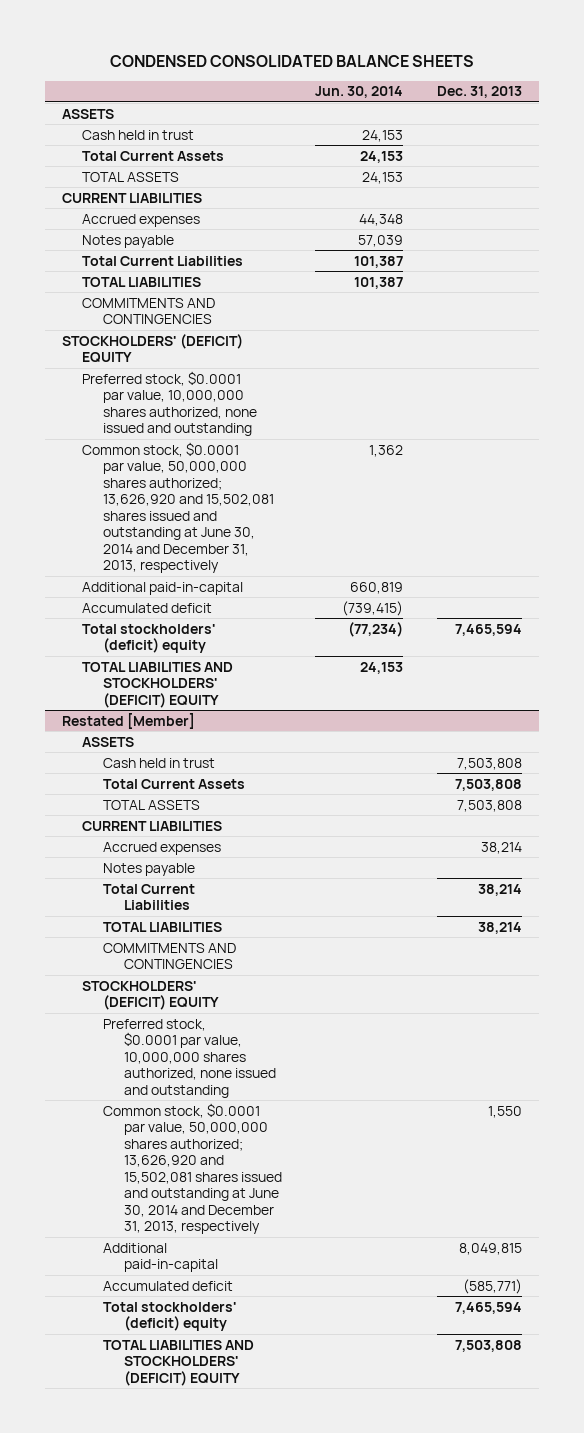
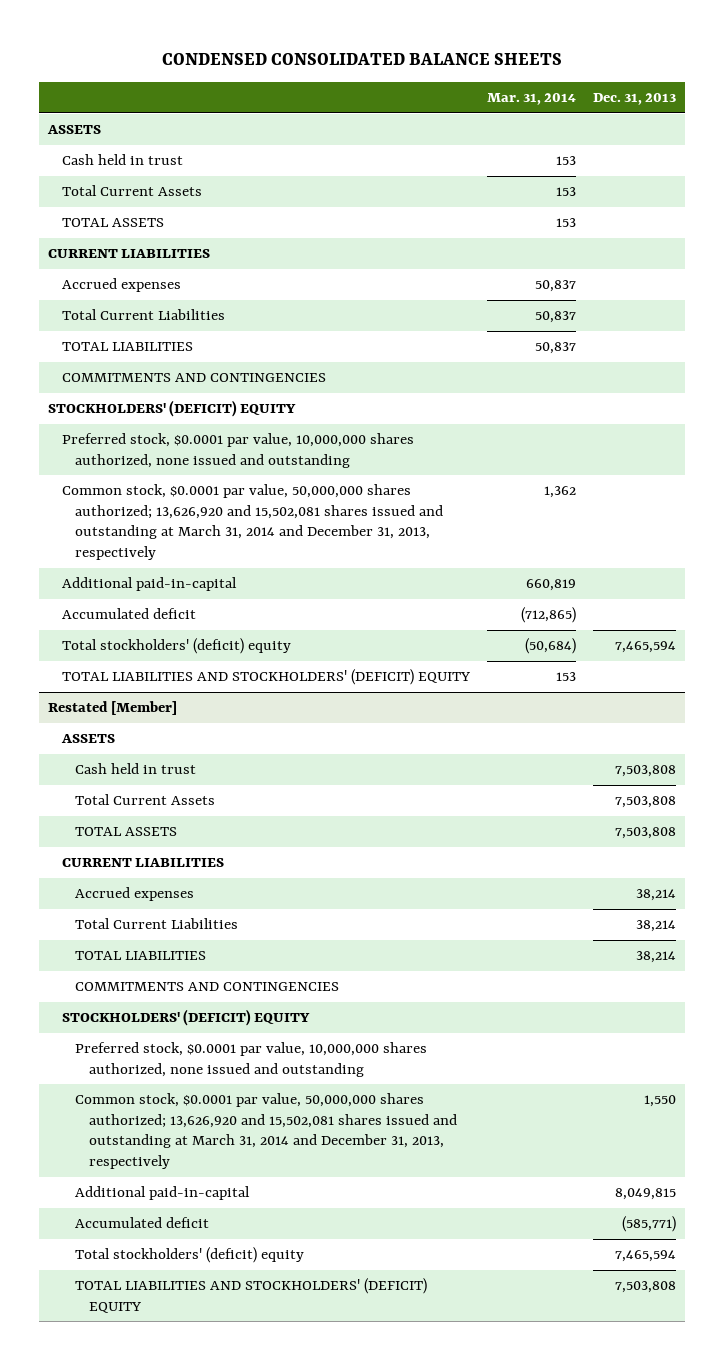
[315,86,404,99] Jun. 30, 2014 -> none
none -> [486,92,576,105] Mar. 31, 2014
[82,234,175,248] Notes payable -> none
[82,441,275,574] Common stock, $0.0001 par value, 50,000,000 shares authorized; 13,626,920 and 15,502,081 shares issued and outstanding at June 30, 2014 and December 31, 2013, respectively -> [61,484,444,560] Common stock, $0.0001 par value, 50,000,000 shares authorized; 13,626,920 and 15,502,081 shares issued and outstanding at March 31, 2014 and December 31, 2013, respectively
[103,862,196,876] Notes payable -> none
[103,1102,282,1235] Common stock, $0.0001 par value, 50,000,000 shares authorized; 13,626,920 and 15,502,081 shares issued and outstanding at June 30, 2014 and December 31, 2013, respectively -> [75,1093,458,1169] Common stock, $0.0001 par value, 50,000,000 shares authorized; 13,626,920 and 15,502,081 shares issued and outstanding at March 31, 2014 and December 31, 2013, respectively

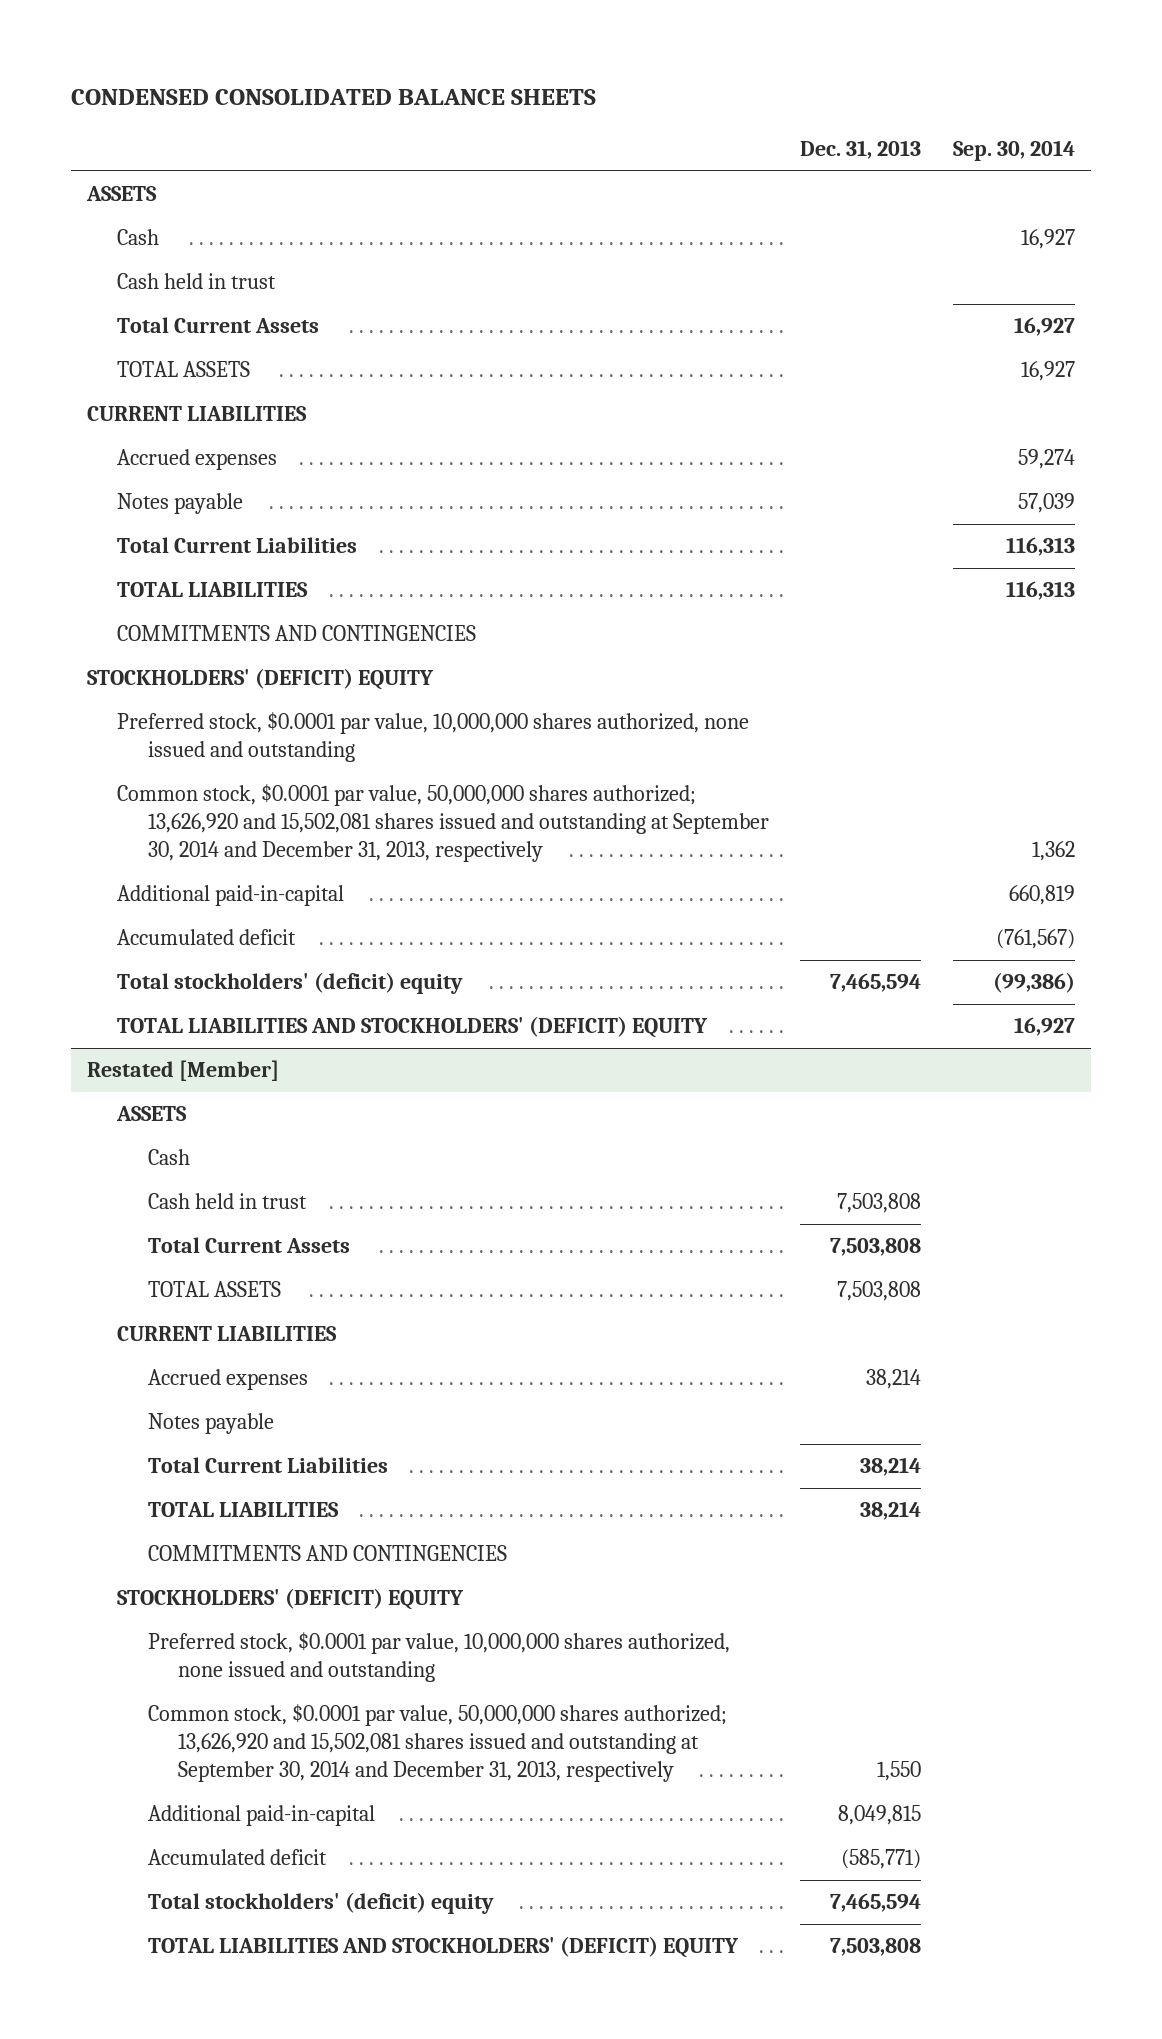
[486,92,576,105] Mar. 31, 2014 -> none
none -> [952,140,1075,162] Sep. 30, 2014
none -> [117,229,160,246] Cash
none -> [117,493,244,515] Notes payable
[61,484,444,560] Common stock, $0.0001 par value, 50,000,000 shares authorized; 13,626,920 and 15,502,081 shares issued and outstanding at March 31, 2014 and December 31, 2013, respectively -> [117,784,769,863] Common stock, $0.0001 par value, 50,000,000 shares authorized; 13,626,920 and 15,502,081 shares issued and outstanding at September 30, 2014 and December 31, 2013, respectively
none -> [147,1149,190,1166] Cash
none -> [147,1413,274,1435] Notes payable
[75,1093,458,1169] Common stock, $0.0001 par value, 50,000,000 shares authorized; 13,626,920 and 15,502,081 shares issued and outstanding at March 31, 2014 and December 31, 2013, respectively -> [147,1704,727,1783] Common stock, $0.0001 par value, 50,000,000 shares authorized; 13,626,920 and 15,502,081 shares issued and outstanding at September 30, 2014 and December 31, 2013, respectively

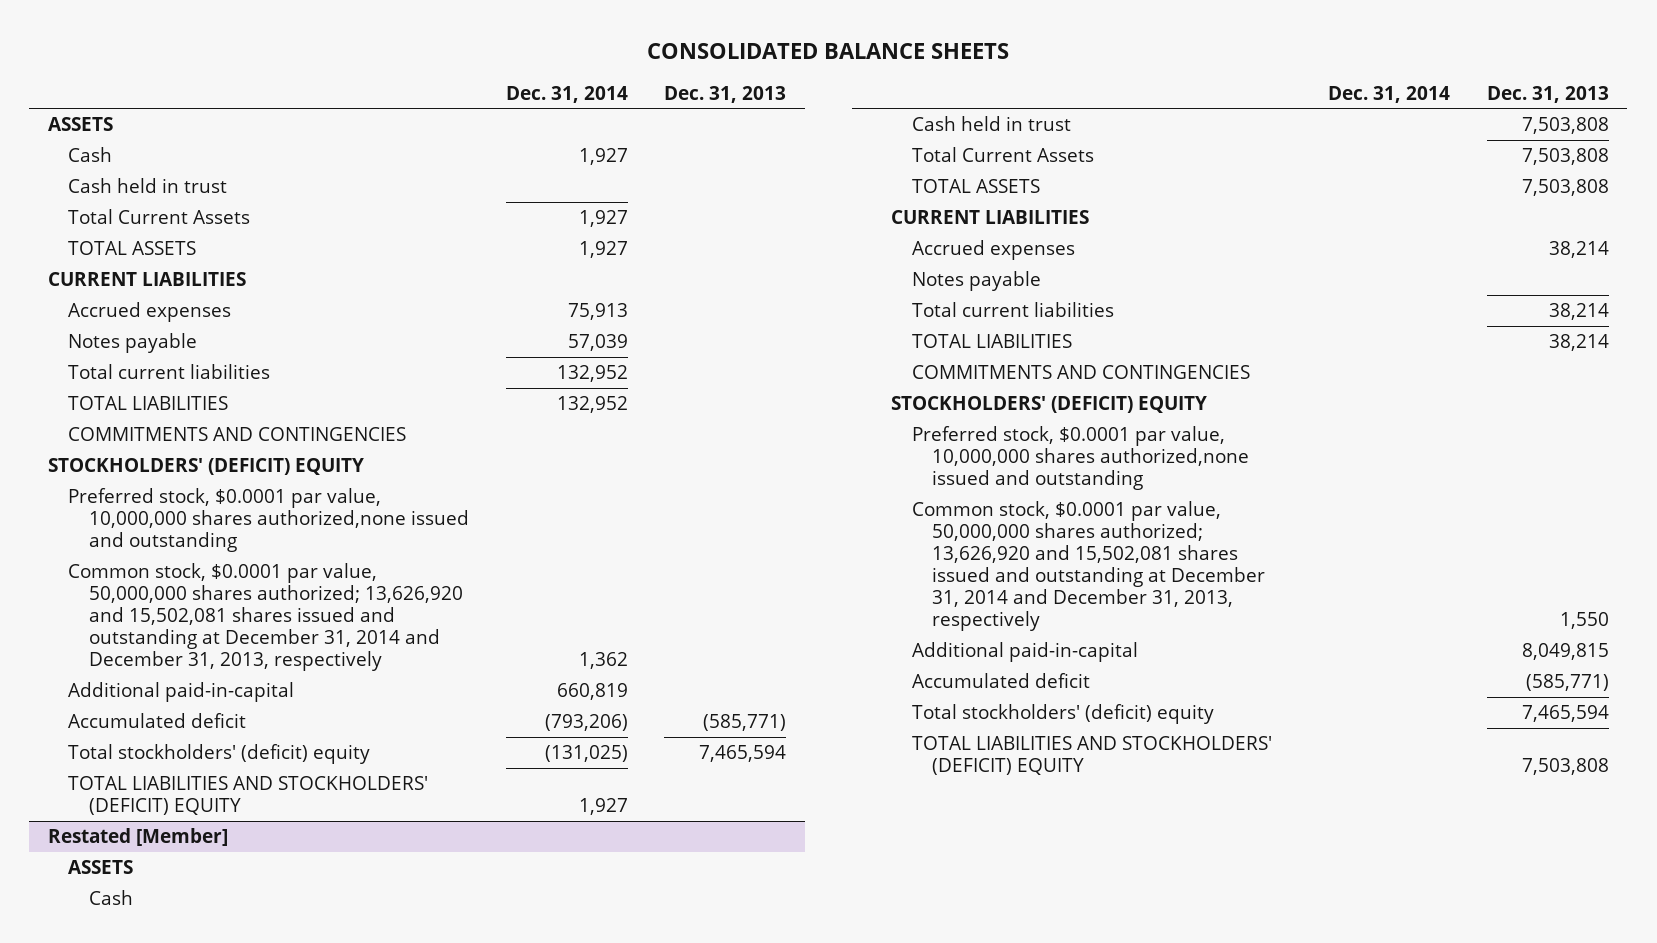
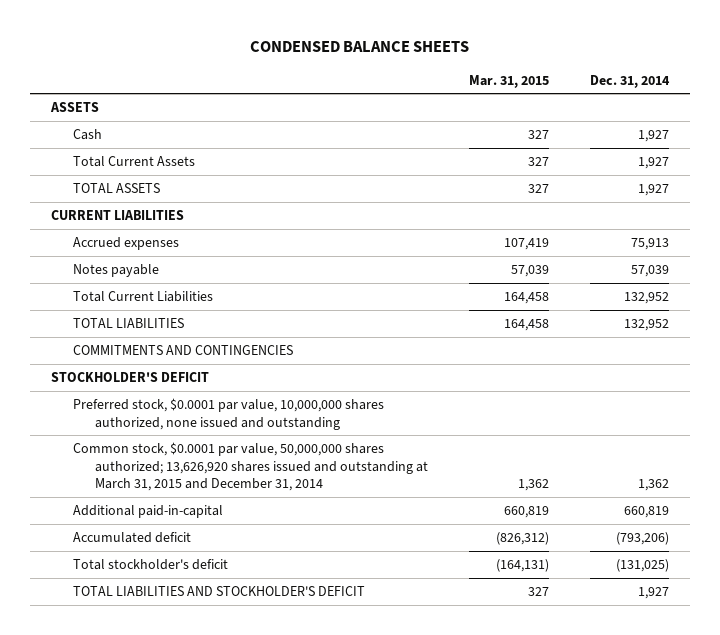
[647,42,1010,59] CONSOLIDATED BALANCE SHEETS -> [250,41,470,53] CONDENSED BALANCE SHEETS
[664,85,787,103] Dec. 31, 2013 -> none
none -> [469,74,550,88] Mar. 31, 2015
[68,178,228,194] Cash held in trust -> none
[68,364,271,380] Total current liabilities -> [73,290,214,302] Total Current Liabilities
[47,458,364,476] STOCKHOLDERS' (DEFICIT) EQUITY -> [50,371,209,382] STOCKHOLDER'S DEFICIT
[68,488,470,552] Preferred stock, $0.0001 par value, 10,000,000 shares authorized,none issued and outstanding -> [73,397,385,430] Preferred stock, $0.0001 par value, 10,000,000 shares authorized, none issued and outstanding
[68,563,464,671] Common stock, $0.0001 par value, 50,000,000 shares authorized; 13,626,920 and 15,502,081 shares issued and outstanding at December 31, 2014 and December 31, 2013, respectively -> [73,441,429,492] Common stock, $0.0001 par value, 50,000,000 shares authorized; 13,626,920 shares issued and outstanding at March 31, 2015 and December 31, 2014
[47,828,228,847] Restated [Member] -> none
[68,860,134,875] ASSETS -> none
[89,890,134,906] Cash -> none
[911,116,1071,132] Cash held in trust -> none
[911,147,1094,163] Total Current Assets -> none
[911,179,1040,194] TOTAL ASSETS -> none
[890,210,1089,225] CURRENT LIABILITIES -> none
[911,240,1075,261] Accrued expenses -> none
[911,271,1041,292] Notes payable -> none
[911,302,1114,318] Total current liabilities -> none
[911,334,1072,349] TOTAL LIABILITIES -> none
[911,365,1250,380] COMMITMENTS AND CONTINGENCIES -> none
[890,396,1207,414] STOCKHOLDERS' (DEFICIT) EQUITY -> none
[911,426,1250,490] Preferred stock, $0.0001 par value, 10,000,000 shares authorized,none issued and outstanding -> none
[911,501,1266,631] Common stock, $0.0001 par value, 50,000,000 shares authorized; 13,626,920 and 15,502,081 shares issued and outstanding at December 31, 2014 and December 31, 2013, respectively -> none
[911,642,1138,663] Additional paid-in-capital -> none
[911,673,1090,689] Accumulated deficit -> none
[911,704,1214,725] Total stockholders' (deficit) equity -> none
[911,736,1272,775] TOTAL LIABILITIES AND STOCKHOLDERS' (DEFICIT) EQUITY -> none
[68,744,371,765] Total stockholders' (deficit) equity -> [73,558,229,570] Total stockholder's deficit
[68,776,429,815] TOTAL LIABILITIES AND STOCKHOLDERS' (DEFICIT) EQUITY -> [73,585,366,596] TOTAL LIABILITIES AND STOCKHOLDER'S DEFICIT

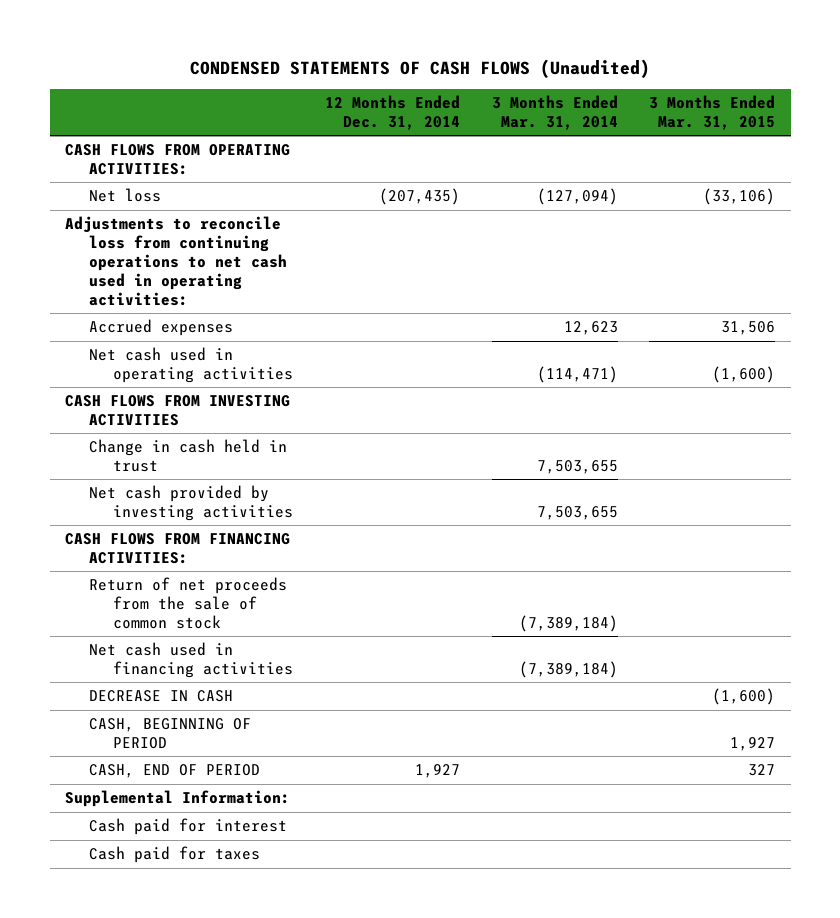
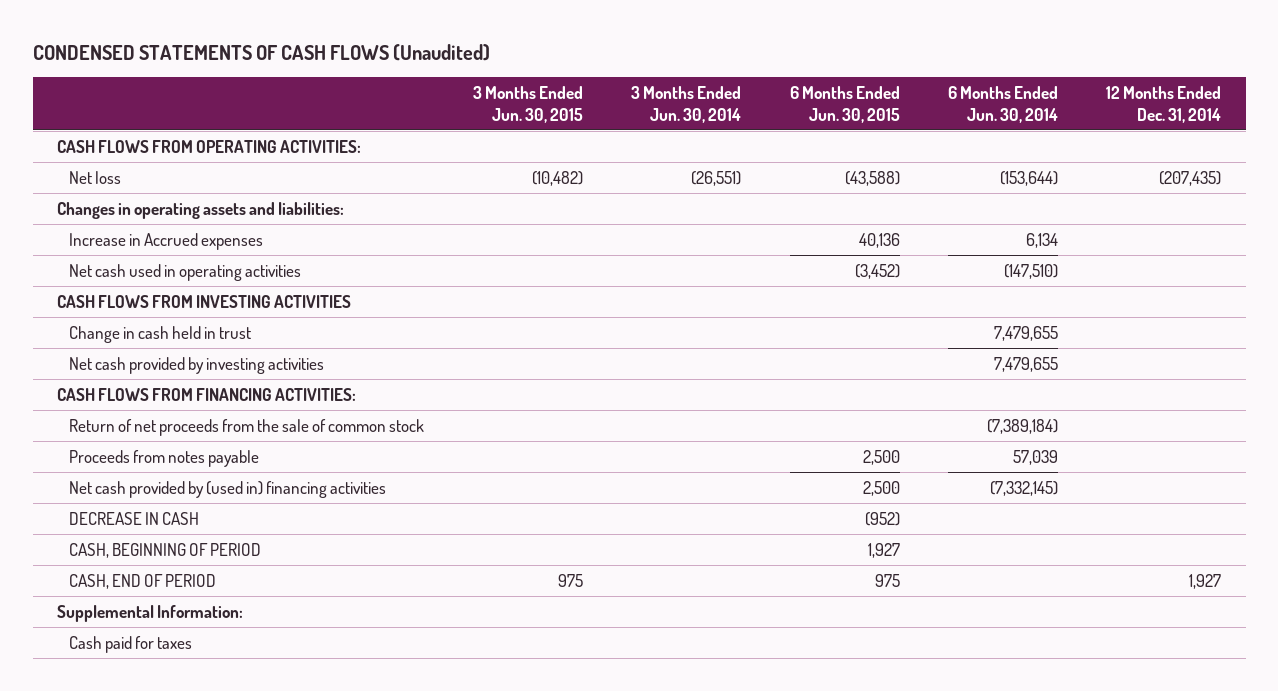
[491,95,618,130] 3 Months Ended Mar. 31, 2014 -> none
[649,95,776,130] 3 Months Ended Mar. 31, 2015 -> none
none -> [472,85,583,123] 3 Months Ended Jun. 30, 2015
none -> [631,85,742,123] 3 Months Ended Jun. 30, 2014
none -> [789,85,900,123] 6 Months Ended Jun. 30, 2015
none -> [947,85,1058,123] 6 Months Ended Jun. 30, 2014
[65,216,288,307] Adjustments to reconcile loss from continuing operations to net cash used in operating activities: -> none
none -> [57,201,345,219] Changes in operating assets and liabilities:
[89,319,234,337] Accrued expenses -> [69,232,264,250] Increase in Accrued expenses
none -> [69,449,260,467] Proceeds from notes payable
[89,642,294,679] Net cash used in financing activities -> [69,480,387,498] Net cash provided by (used in) financing activities
[89,818,288,836] Cash paid for interest -> none

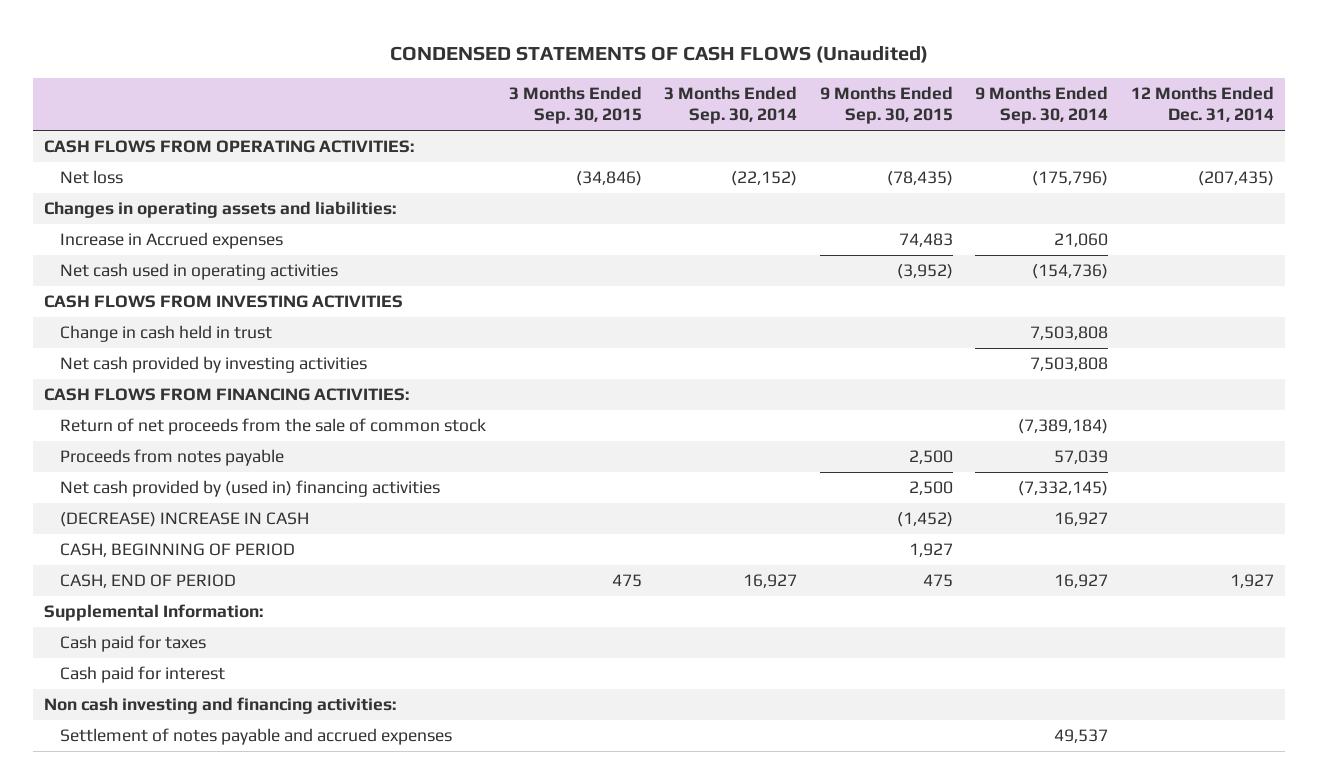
[472,85,583,123] 3 Months Ended Jun. 30, 2015 -> none
[631,85,742,123] 3 Months Ended Jun. 30, 2014 -> none
[789,85,900,123] 6 Months Ended Jun. 30, 2015 -> none
[947,85,1058,123] 6 Months Ended Jun. 30, 2014 -> none
none -> [508,85,642,125] 3 Months Ended Sep. 30, 2015
none -> [664,85,798,125] 3 Months Ended Sep. 30, 2014
none -> [819,85,953,125] 9 Months Ended Sep. 30, 2015
none -> [975,85,1109,125] 9 Months Ended Sep. 30, 2014
[69,511,200,525] DECREASE IN CASH -> [60,512,310,528] (DECREASE) INCREASE IN CASH
none -> [60,666,226,684] Cash paid for interest
none -> [44,697,397,715] Non cash investing and financing activities:
none -> [60,728,453,746] Settlement of notes payable and accrued expenses

